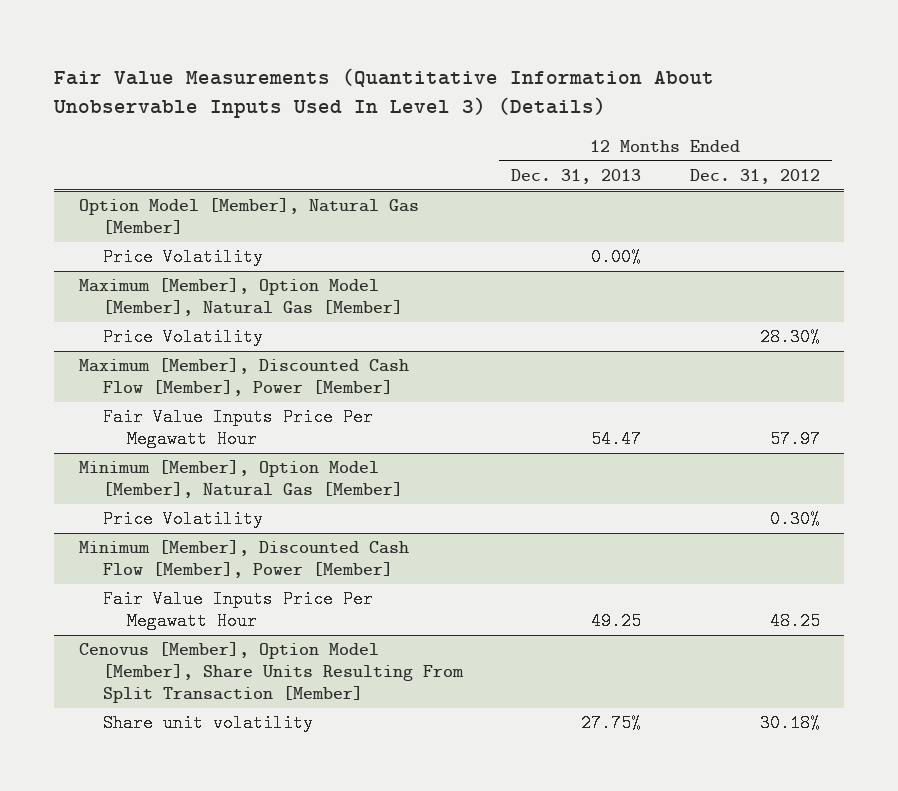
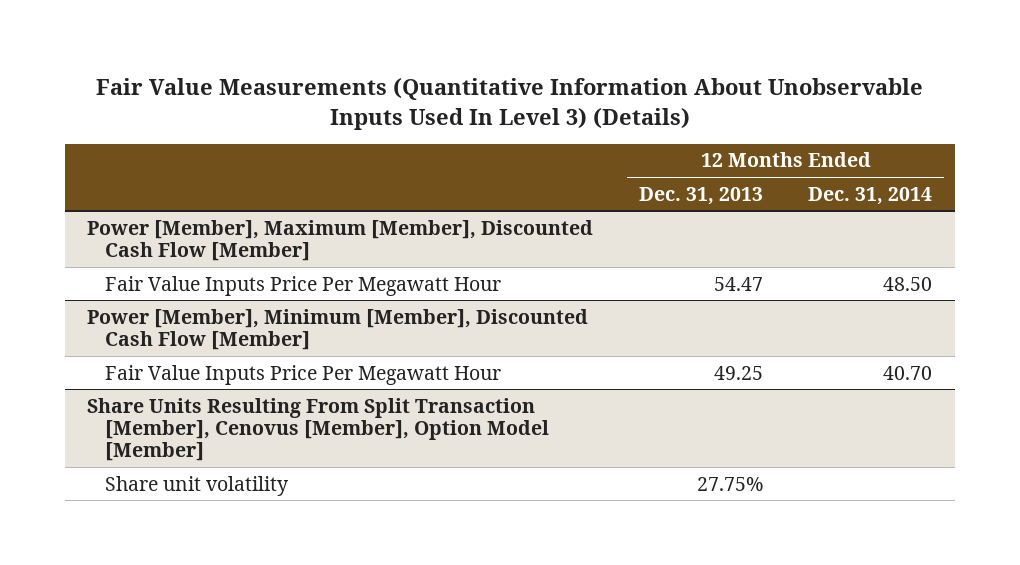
[689,169,820,185] Dec. 31, 2012 -> none
none -> [808,186,933,205] Dec. 31, 2014
[78,198,419,235] Option Model [Member], Natural Gas [Member] -> none
[102,248,263,267] Price Volatility -> none
[78,278,403,317] Maximum [Member], Option Model [Member], Natural Gas [Member] -> none
[102,328,263,347] Price Volatility -> none
[78,358,409,397] Maximum [Member], Discounted Cash Flow [Member], Power [Member] -> [87,219,594,261] Power [Member], Maximum [Member], Discounted Cash Flow [Member]
[78,460,403,499] Minimum [Member], Option Model [Member], Natural Gas [Member] -> none
[102,510,263,529] Price Volatility -> none
[78,540,409,579] Minimum [Member], Discounted Cash Flow [Member], Power [Member] -> [87,308,589,350] Power [Member], Minimum [Member], Discounted Cash Flow [Member]
[78,642,464,703] Cenovus [Member], Option Model [Member], Share Units Resulting From Split Transaction [Member] -> [87,397,550,462] Share Units Resulting From Split Transaction [Member], Cenovus [Member], Option Model [Member]

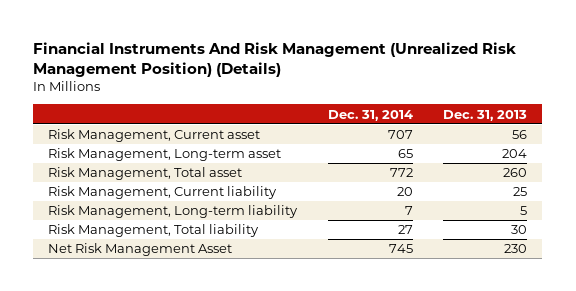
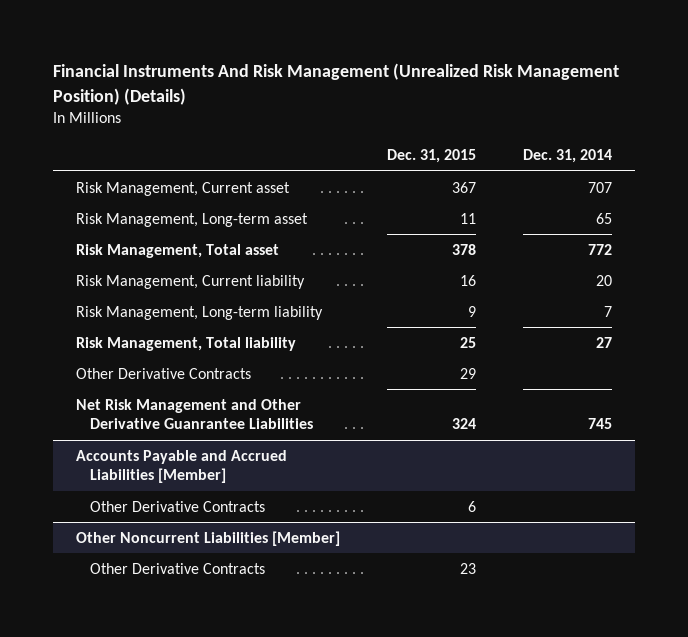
[443,109,528,121] Dec. 31, 2013 -> none
none -> [386,149,476,164] Dec. 31, 2015
none -> [76,367,252,379] Other Derivative Contracts
[48,243,233,257] Net Risk Management Asset -> [76,398,314,430] Net Risk Management and Other Derivative Guanrantee Liabilities
none -> [76,449,288,484] Accounts Payable and Accrued Liabilities [Member]
none -> [90,500,266,512] Other Derivative Contracts
none -> [76,530,341,546] Other Noncurrent Liabilities [Member]
none -> [90,562,266,574] Other Derivative Contracts

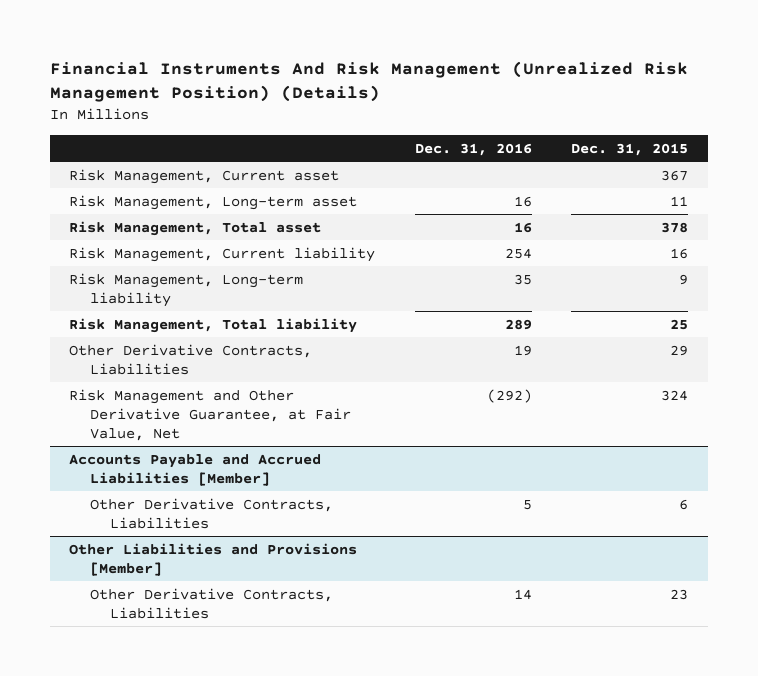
[522,149,612,164] Dec. 31, 2014 -> none
none -> [414,142,532,156] Dec. 31, 2016
[76,367,252,379] Other Derivative Contracts -> [69,343,313,375] Other Derivative Contracts, Liabilities
[76,398,314,430] Net Risk Management and Other Derivative Guanrantee Liabilities -> [69,388,351,441] Risk Management and Other Derivative Guarantee, at Fair Value, Net
[90,500,266,512] Other Derivative Contracts -> [89,497,333,529] Other Derivative Contracts, Liabilities
[76,530,341,546] Other Noncurrent Liabilities [Member] -> [69,542,358,576] Other Liabilities and Provisions [Member]
[90,562,266,574] Other Derivative Contracts -> [89,587,333,619] Other Derivative Contracts, Liabilities

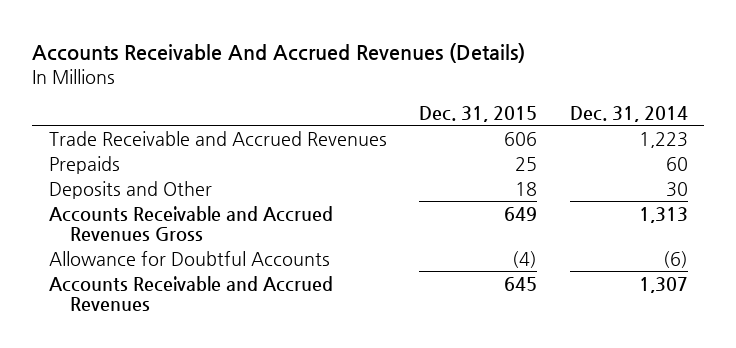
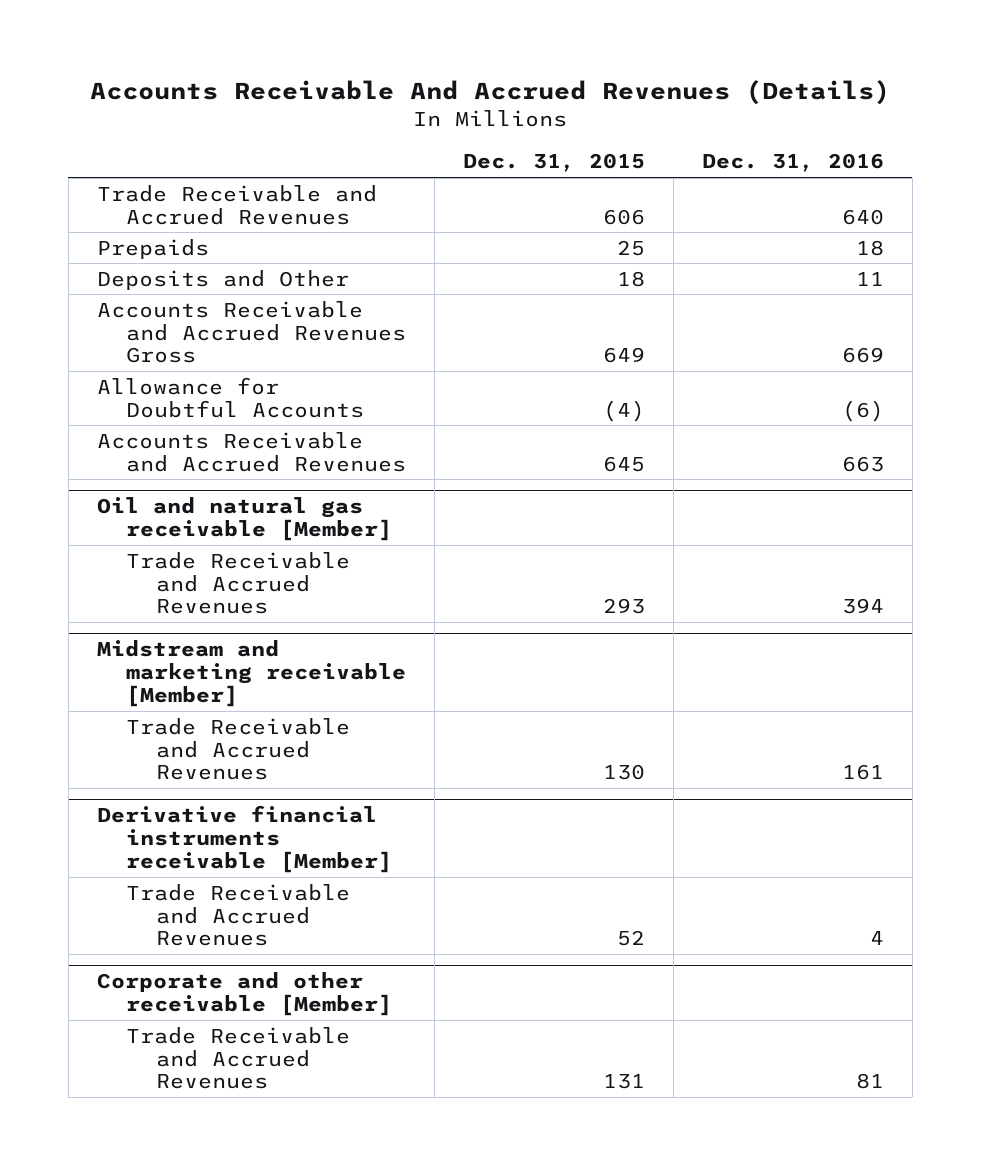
[569,105,688,122] Dec. 31, 2014 -> none
none -> [701,153,884,173] Dec. 31, 2016
none -> [96,497,393,541] Oil and natural gas receivable [Member]
none -> [126,551,351,615] Trade Receivable and Accrued Revenues
none -> [96,640,407,707] Midstream and marketing receivable [Member]
none -> [126,717,351,781] Trade Receivable and Accrued Revenues
none -> [96,805,393,873] Derivative financial instruments receivable [Member]
none -> [126,883,351,947] Trade Receivable and Accrued Revenues
none -> [96,972,393,1016] Corporate and other receivable [Member]
none -> [126,1026,351,1090] Trade Receivable and Accrued Revenues

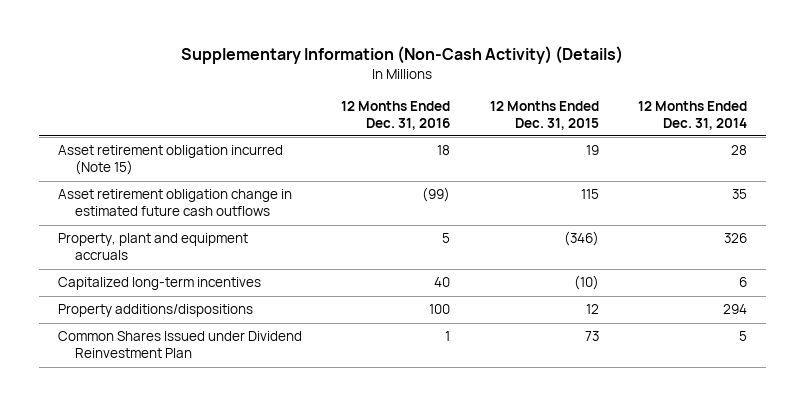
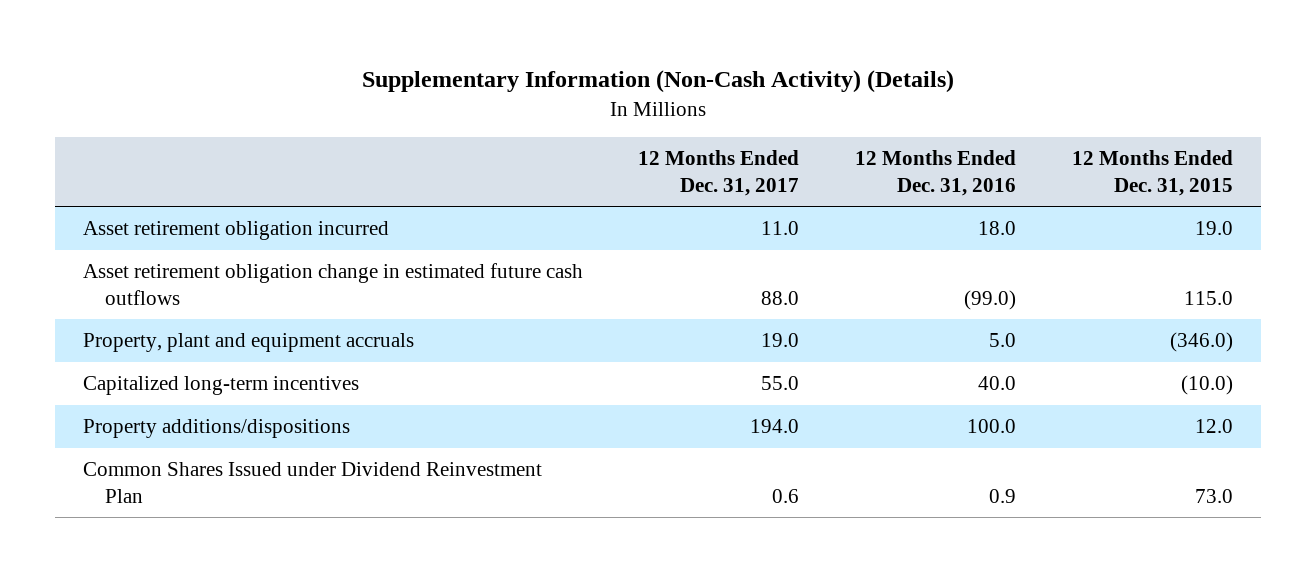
[637,100,747,130] 12 Months Ended Dec. 31, 2014 -> none
none -> [638,149,800,196] 12 Months Ended Dec. 31, 2017
[58,145,284,176] Asset retirement obligation incurred (Note 15) -> [82,221,389,241] Asset retirement obligation incurred
[437,145,451,156] 18 -> [978,221,1017,236] 18.0
[585,145,599,156] 19 -> [1195,221,1234,236] 19.0
[422,187,451,203] (99) -> [964,289,1017,310] (99.0)
[580,189,599,200] 115 -> [1184,290,1234,305] 115.0
[442,233,451,244] 5 -> [989,333,1017,348] 5.0
[563,231,599,247] (346) -> [1170,332,1234,353] (346.0)
[434,277,451,288] 40 -> [978,376,1017,391] 40.0
[573,275,599,291] (10) -> [1181,375,1234,396] (10.0)
[429,304,451,315] 100 -> [967,419,1017,434] 100.0
[585,304,599,315] 12 -> [1195,419,1234,434] 12.0
[445,331,451,342] 1 -> [989,488,1017,503] 0.9
[584,331,599,342] 73 -> [1195,488,1234,503] 73.0

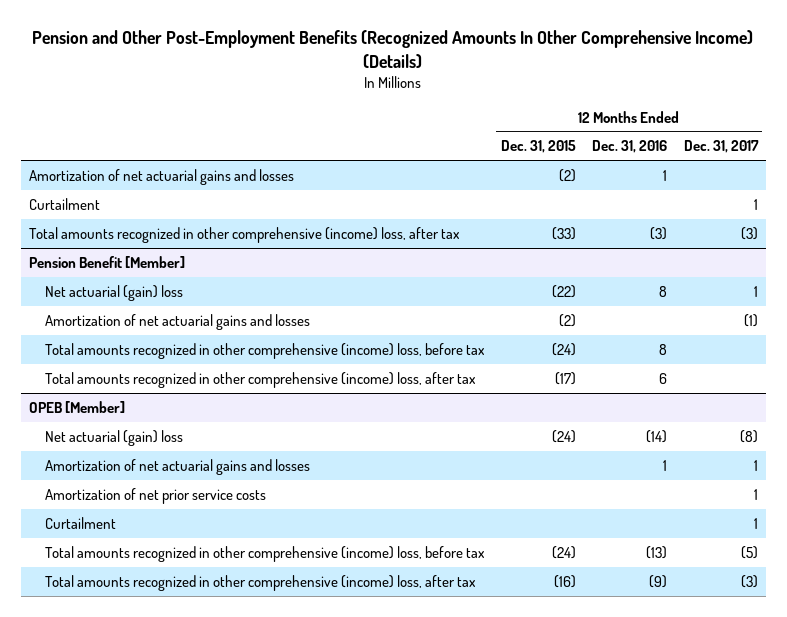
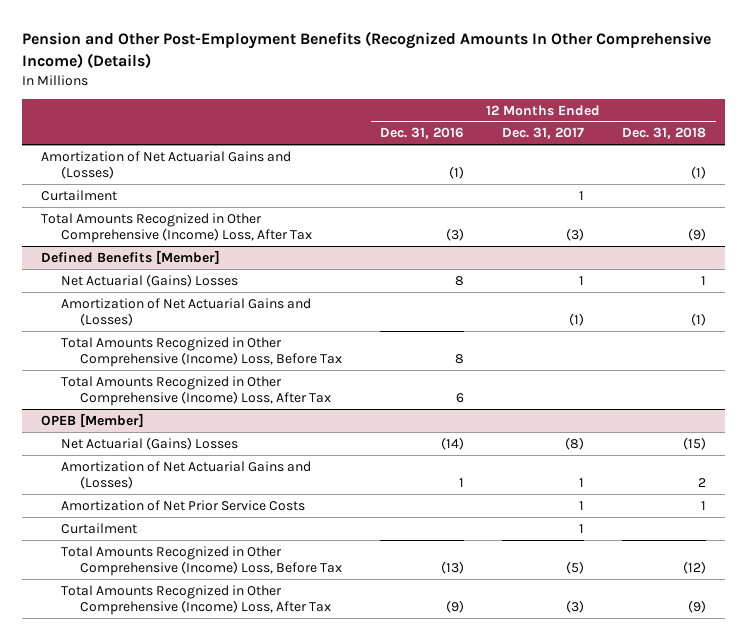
[500,140,576,154] Dec. 31, 2015 -> none
none -> [622,127,707,140] Dec. 31, 2018
[29,168,295,185] Amortization of net actuarial gains and losses -> [41,150,292,180] Amortization of Net Actuarial Gains and (Losses)
[663,169,668,181] 1 -> [449,166,465,180] (1)
[29,226,461,243] Total amounts recognized in other comprehensive (income) loss, after tax -> [41,212,312,244] Total Amounts Recognized in Other Comprehensive (Income) Loss, After Tax
[29,255,186,268] Pension Benefit [Member] -> [41,249,221,264] Defined Benefits [Member]
[44,284,183,301] Net actuarial (gain) loss -> [60,273,238,287] Net Actuarial (Gains) Losses
[44,313,310,330] Amortization of net actuarial gains and losses -> [60,297,311,327] Amortization of Net Actuarial Gains and (Losses)
[44,342,485,359] Total amounts recognized in other comprehensive (income) loss, before tax -> [60,336,343,368] Total Amounts Recognized in Other Comprehensive (Income) Loss, Before Tax
[44,371,476,388] Total amounts recognized in other comprehensive (income) loss, after tax -> [60,375,332,407] Total Amounts Recognized in Other Comprehensive (Income) Loss, After Tax
[44,429,183,446] Net actuarial (gain) loss -> [60,436,238,450] Net Actuarial (Gains) Losses
[44,458,310,475] Amortization of net actuarial gains and losses -> [60,460,311,490] Amortization of Net Actuarial Gains and (Losses)
[44,487,266,504] Amortization of net prior service costs -> [60,499,305,511] Amortization of Net Prior Service Costs
[44,545,485,562] Total amounts recognized in other comprehensive (income) loss, before tax -> [60,545,343,577] Total Amounts Recognized in Other Comprehensive (Income) Loss, Before Tax
[44,574,476,591] Total amounts recognized in other comprehensive (income) loss, after tax -> [60,584,332,616] Total Amounts Recognized in Other Comprehensive (Income) Loss, After Tax

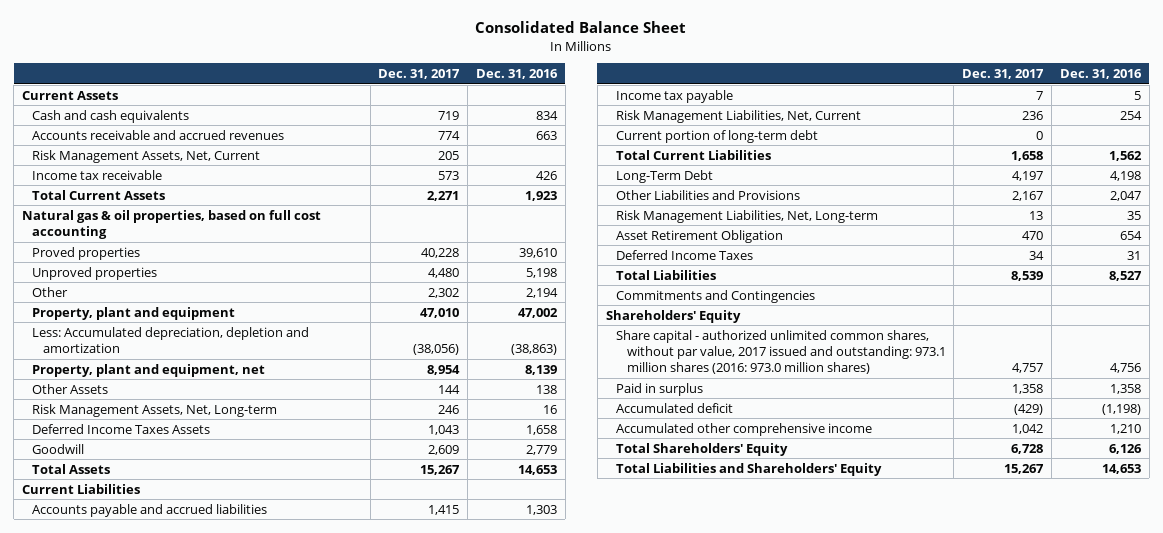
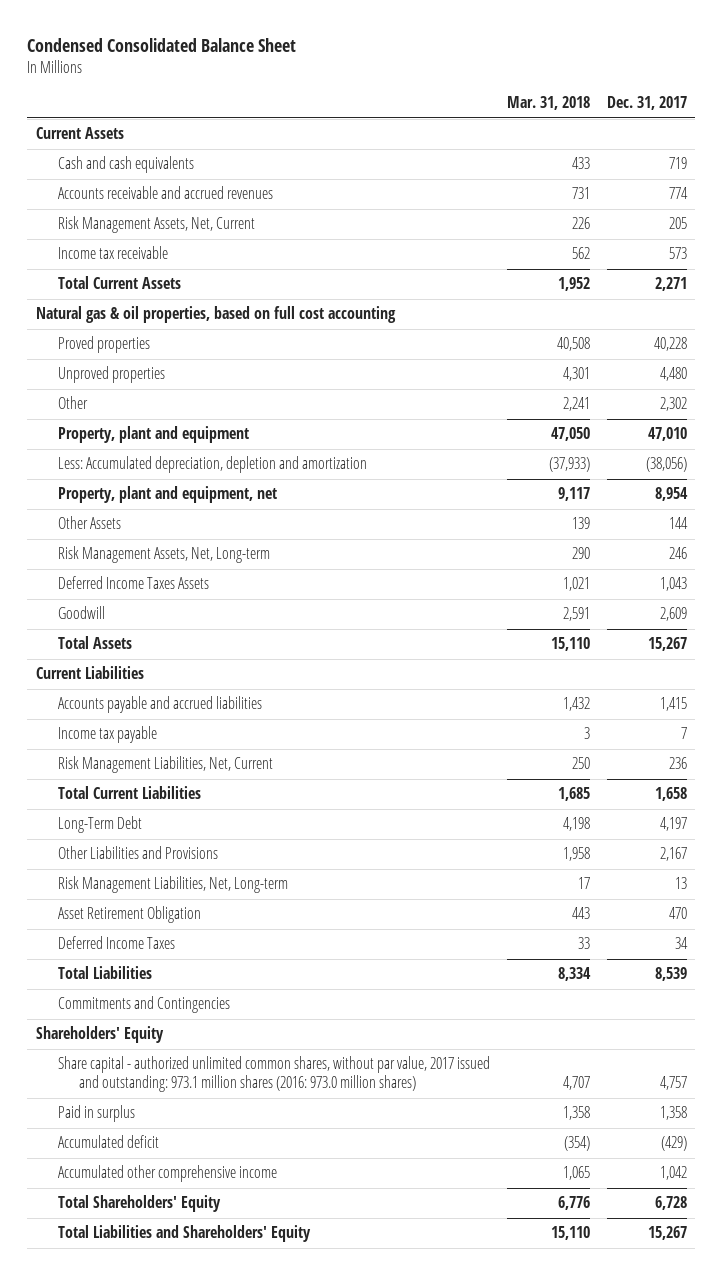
[475,21,687,34] Consolidated Balance Sheet -> [27,37,297,52] Condensed Consolidated Balance Sheet
[476,69,559,80] Dec. 31, 2016 -> none
none -> [506,96,590,111] Mar. 31, 2018
[616,129,819,143] Current portion of long-term debt -> none

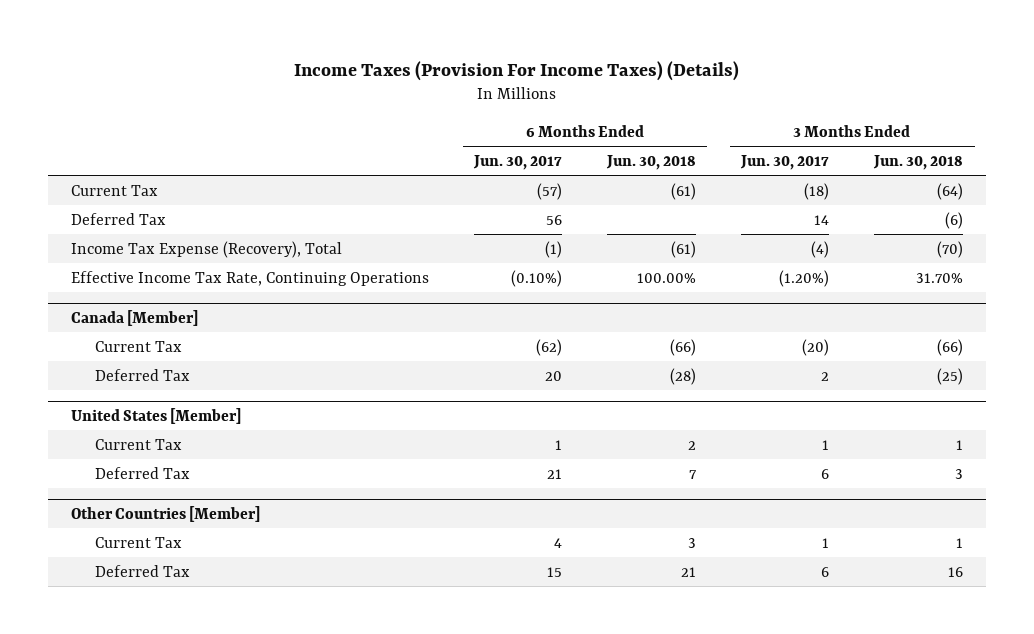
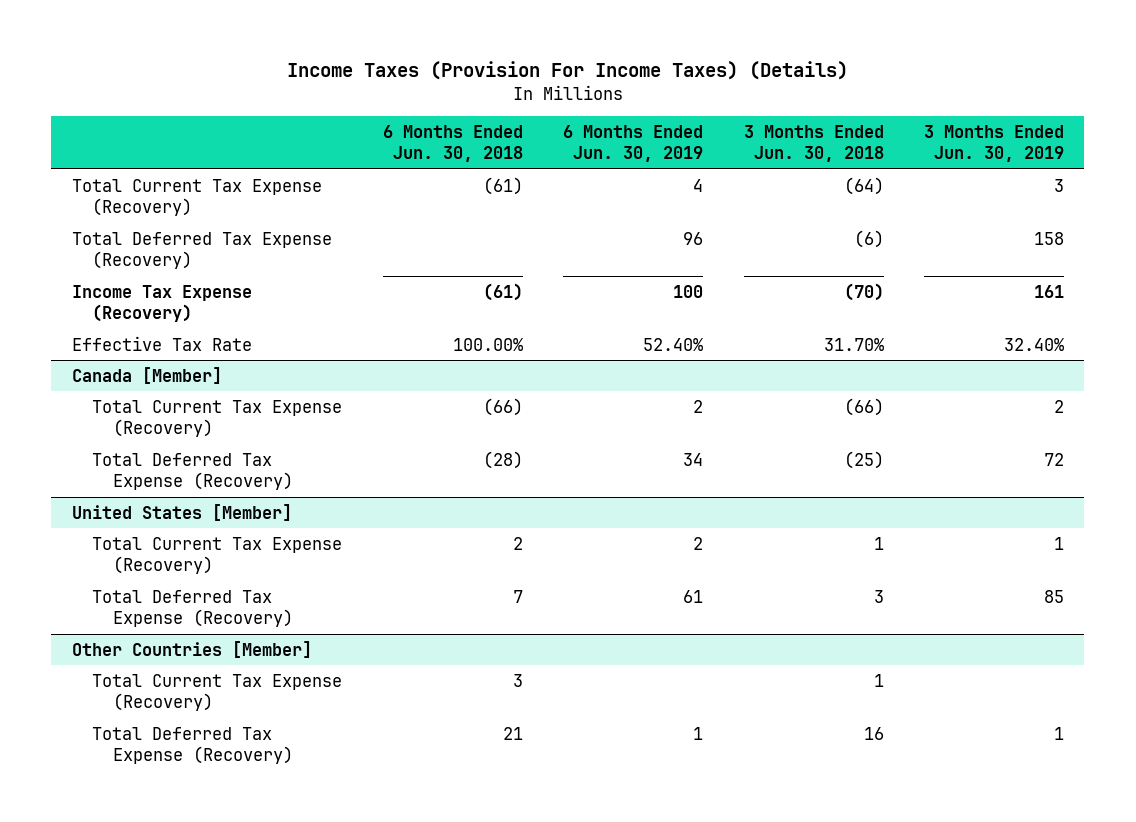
[473,154,563,170] Jun. 30, 2017 -> none
[740,154,830,170] Jun. 30, 2017 -> none
none -> [563,125,704,163] 6 Months Ended Jun. 30, 2019
none -> [924,125,1065,163] 3 Months Ended Jun. 30, 2019
[70,184,158,196] Current Tax -> [71,178,322,217] Total Current Tax Expense (Recovery)
[70,212,166,225] Deferred Tax -> [71,231,332,270] Total Deferred Tax Expense (Recovery)
[70,240,342,258] Income Tax Expense (Recovery), Total -> [71,284,252,323] Income Tax Expense (Recovery)
[70,270,429,286] Effective Income Tax Rate, Continuing Operations -> [71,335,252,351] Effective Tax Rate
[94,340,182,352] Current Tax -> [92,399,343,438] Total Current Tax Expense (Recovery)
[94,368,190,381] Deferred Tax -> [92,452,293,491] Total Deferred Tax Expense (Recovery)
[94,438,182,450] Current Tax -> [92,536,343,575] Total Current Tax Expense (Recovery)
[94,466,190,479] Deferred Tax -> [92,589,293,628] Total Deferred Tax Expense (Recovery)
[94,536,182,548] Current Tax -> [92,673,343,712] Total Current Tax Expense (Recovery)
[94,564,190,577] Deferred Tax -> [92,726,293,765] Total Deferred Tax Expense (Recovery)

